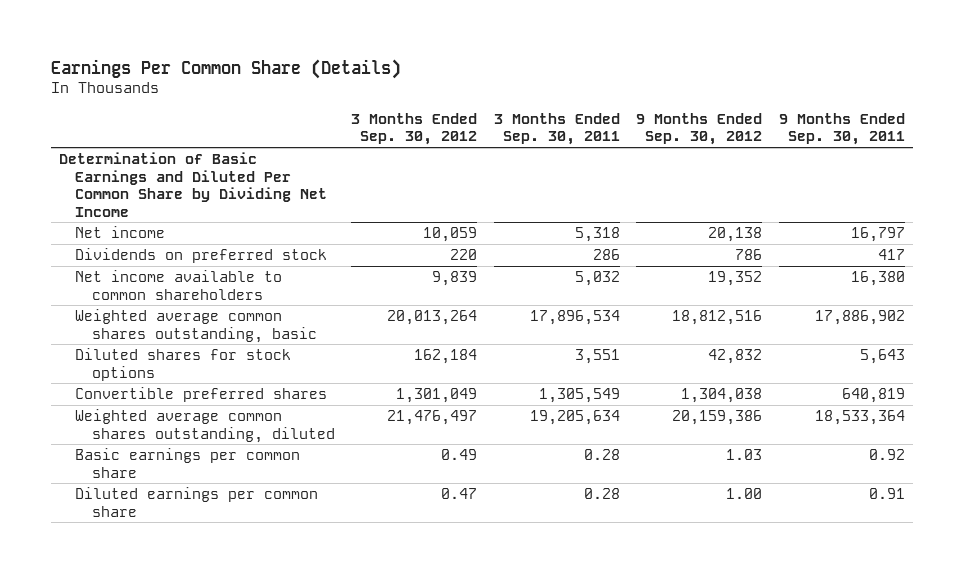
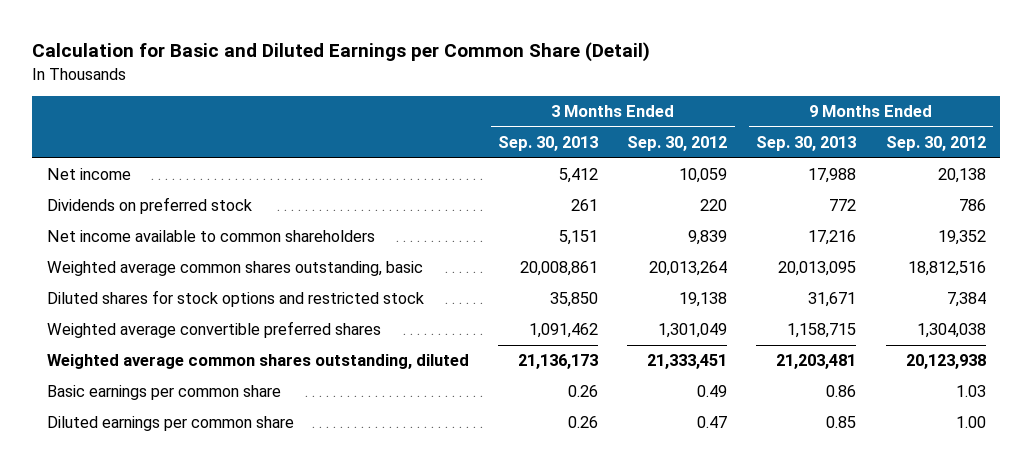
[51,58,402,79] Earnings Per Common Share (Details) -> [32,42,651,63] Calculation for Basic and Diluted Earnings per Common Share (Detail)
[493,112,620,146] 3 Months Ended Sep. 30, 2011 -> none
[778,112,905,146] 9 Months Ended Sep. 30, 2011 -> none
none -> [497,136,598,152] Sep. 30, 2013
none -> [756,136,857,152] Sep. 30, 2013
[59,151,328,217] Determination of Basic Earnings and Diluted Per Common Share by Dividing Net Income -> none
[75,347,292,381] Diluted shares for stock options -> [46,290,424,308] Diluted shares for stock options and restricted stock
[414,348,478,364] 162,184 -> [679,292,728,308] 19,138
[708,348,763,364] 42,832 -> [946,292,986,308] 7,384
[75,386,328,402] Convertible preferred shares -> [46,321,381,339] Weighted average convertible preferred shares
[387,409,478,425] 21,476,497 -> [647,354,728,370] 21,333,451
[672,409,763,425] 20,159,386 -> [905,354,986,370] 20,123,938

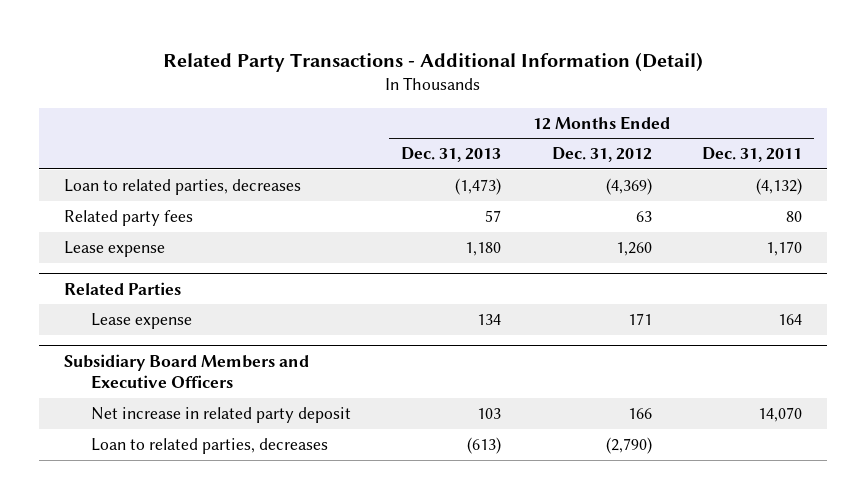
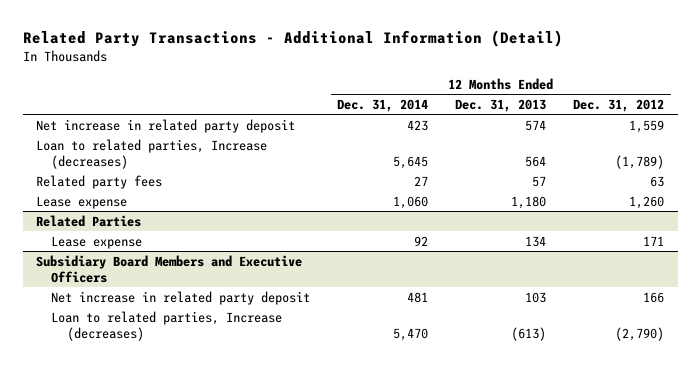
[701,147,802,163] Dec. 31, 2011 -> none
none -> [337,98,429,112] Dec. 31, 2014
none -> [36,118,296,133] Net increase in related party deposit
[64,178,302,195] Loan to related parties, decreases -> [36,138,268,170] Loan to related parties, Increase (decreases)
[455,177,502,195] (1,473) -> [525,156,547,168] 564
[605,177,652,195] (4,369) -> [615,155,665,170] (1,789)
[91,437,329,454] Loan to related parties, decreases -> [51,310,283,342] Loan to related parties, Increase (decreases)

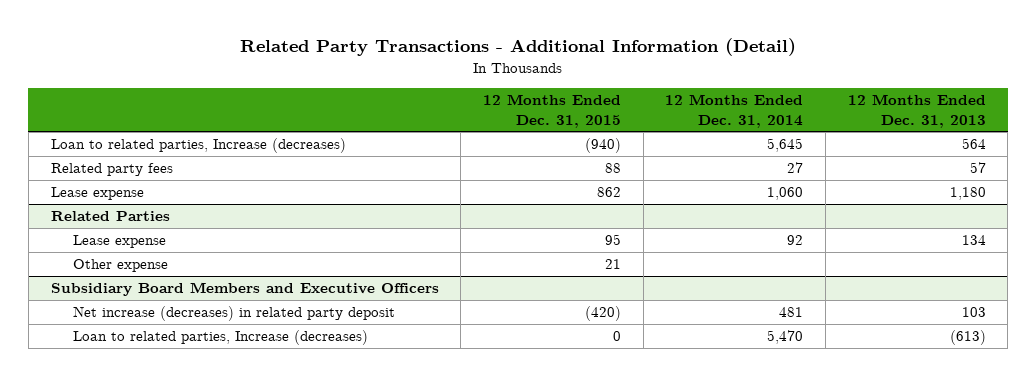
[573,98,665,112] Dec. 31, 2012 -> none
none -> [482,93,621,128] 12 Months Ended Dec. 31, 2015
[36,118,296,133] Net increase in related party deposit -> none
none -> [72,259,168,273] Other expense
[51,290,311,305] Net increase in related party deposit -> [72,306,395,322] Net increase (decreases) in related party deposit

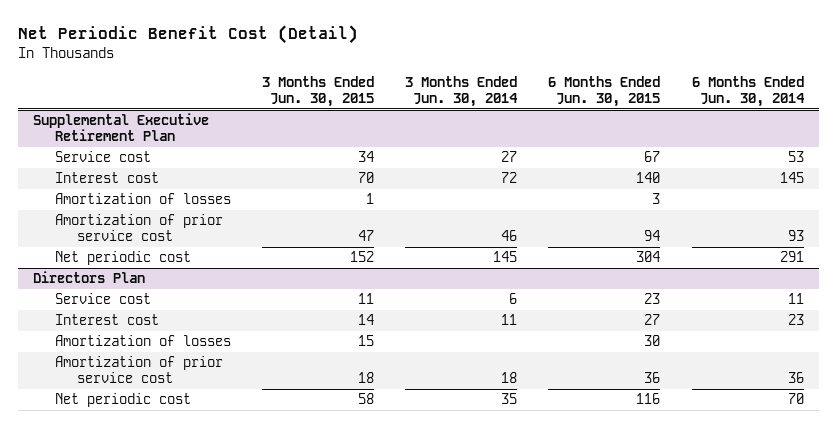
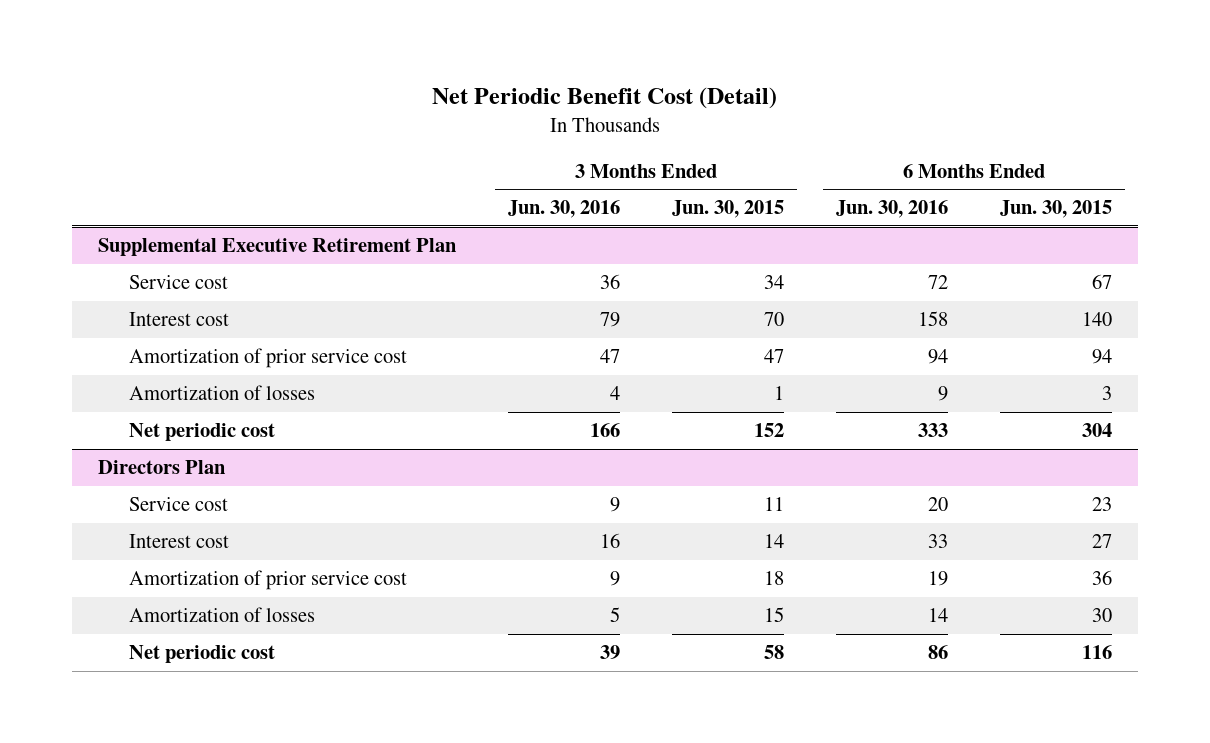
[405,75,519,107] 3 Months Ended Jun. 30, 2014 -> none
[691,75,805,107] 6 Months Ended Jun. 30, 2014 -> none
none -> [508,200,621,219] Jun. 30, 2016
none -> [836,200,949,219] Jun. 30, 2016
[55,193,232,205] Amortization of losses -> [129,385,316,401] Amortization of losses
[55,335,232,347] Amortization of losses -> [129,607,316,623] Amortization of losses

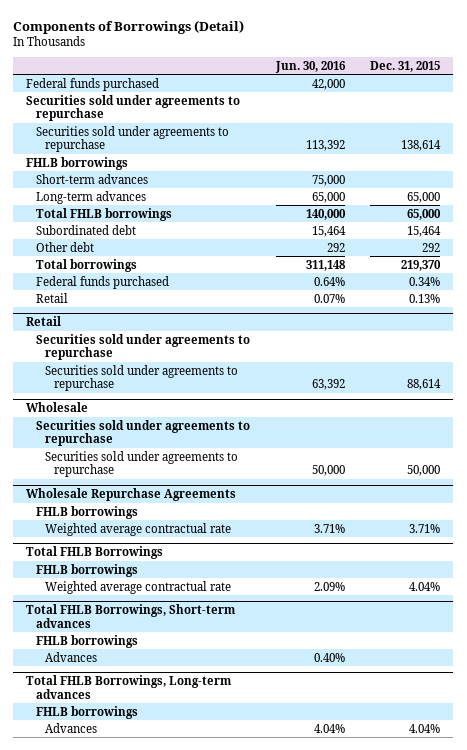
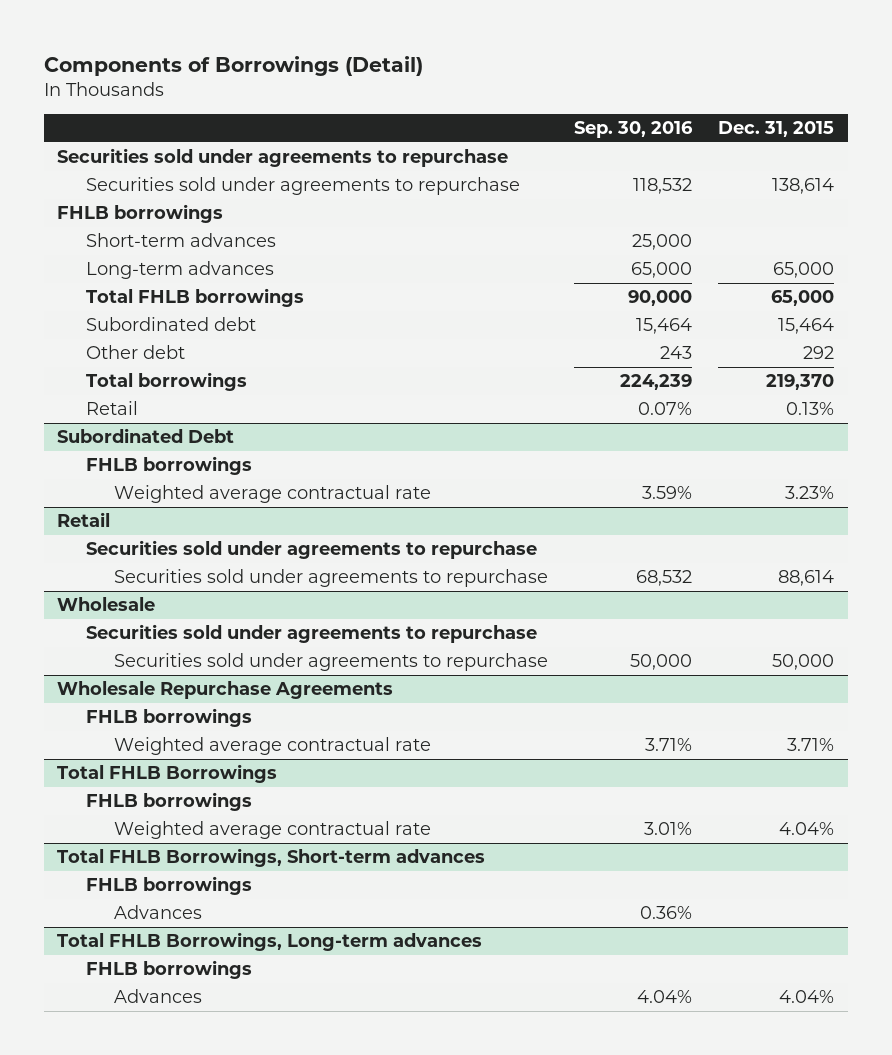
[274,60,346,73] Jun. 30, 2016 -> none
none -> [574,121,694,139] Sep. 30, 2016
[26,77,160,91] Federal funds purchased -> none
[35,275,169,289] Federal funds purchased -> none
none -> [57,428,235,444] Subordinated Debt
none -> [85,456,252,476] FHLB borrowings
none -> [114,485,432,504] Weighted average contractual rate

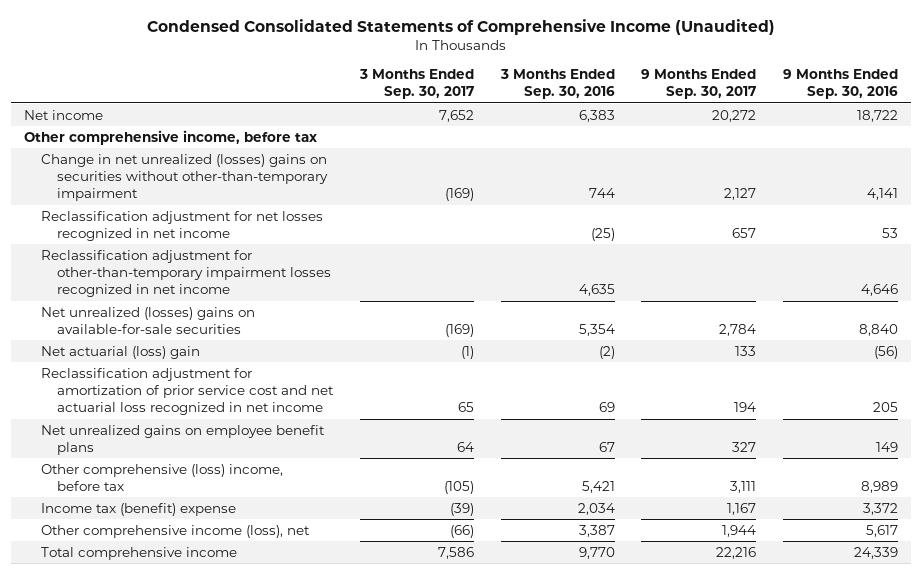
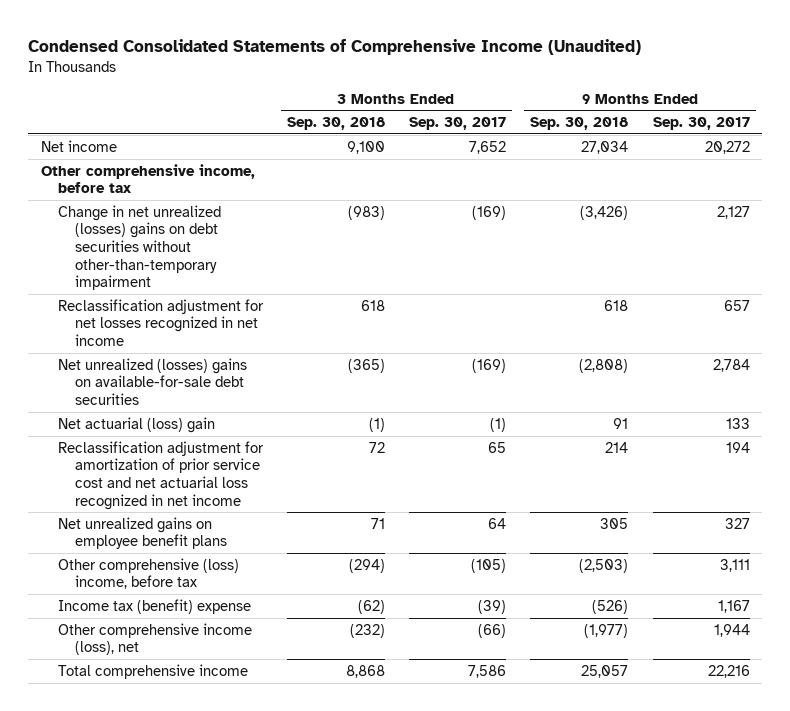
[499,69,615,100] 3 Months Ended Sep. 30, 2016 -> none
[782,69,898,100] 9 Months Ended Sep. 30, 2016 -> none
none -> [286,117,385,131] Sep. 30, 2018
none -> [530,117,629,131] Sep. 30, 2018
[40,153,329,202] Change in net unrealized (losses) gains on securities without other-than-temporary impairment -> [57,204,221,291] Change in net unrealized (losses) gains on debt securities without other-than-temporary impairment
[40,249,332,298] Reclassification adjustment for other-than-temporary impairment losses recognized in net income -> none
[40,306,255,335] Net unrealized (losses) gains on available-for-sale securities -> [57,357,247,406] Net unrealized (losses) gains on available-for-sale debt securities

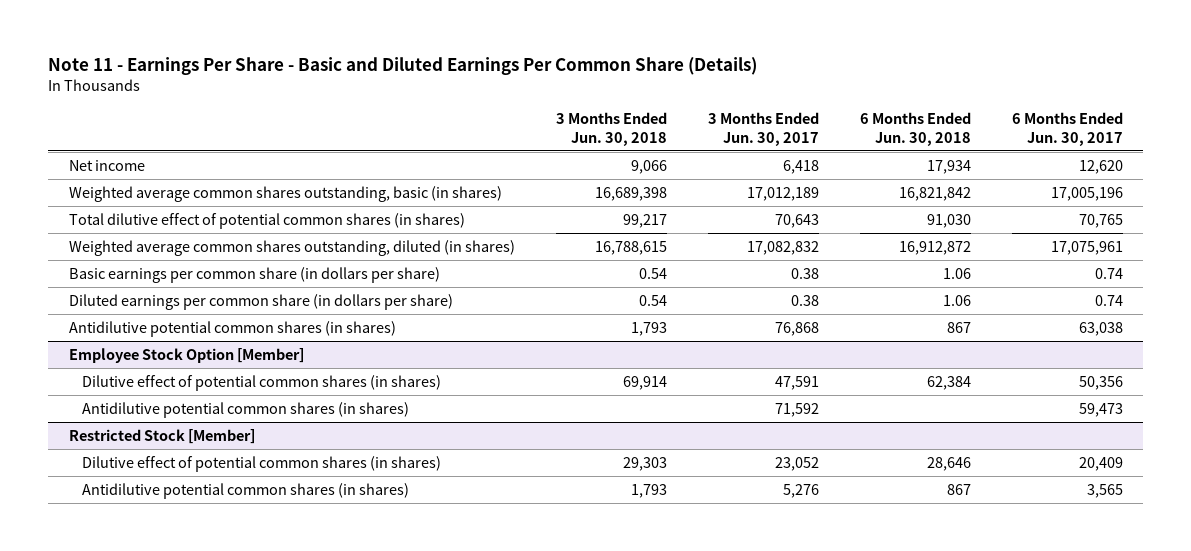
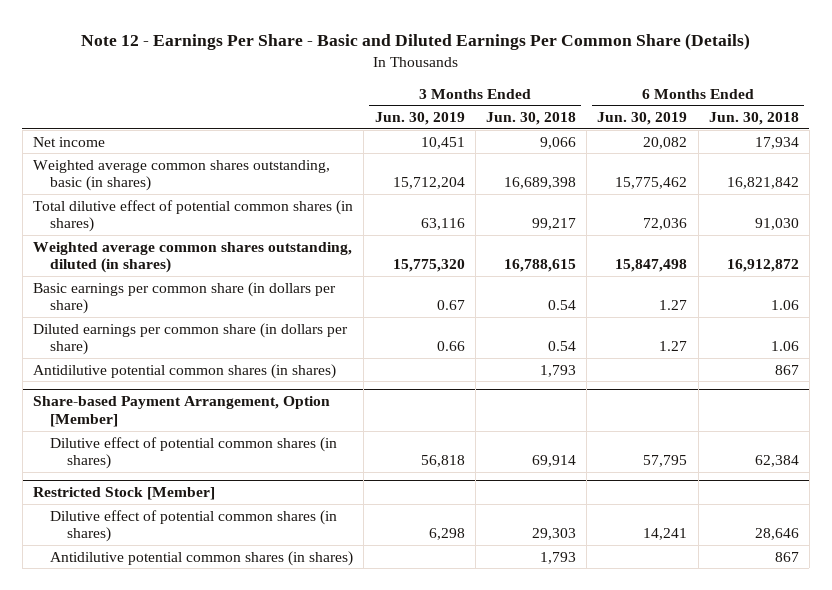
[48,56,758,75] Note 11 - Earnings Per Share - Basic and Diluted Earnings Per Common Share (Details) -> [80,33,750,51] Note 12 - Earnings Per Share - Basic and Diluted Earnings Per Common Share (Details)
[707,112,819,146] 3 Months Ended Jun. 30, 2017 -> none
[1011,112,1123,146] 6 Months Ended Jun. 30, 2017 -> none
none -> [374,112,465,126] Jun. 30, 2019
none -> [597,112,688,126] Jun. 30, 2019
[68,347,304,363] Employee Stock Option [Member] -> [33,396,331,428] Share-based Payment Arrangement, Option [Member]
[82,401,410,418] Antidilutive potential common shares (in shares) -> none

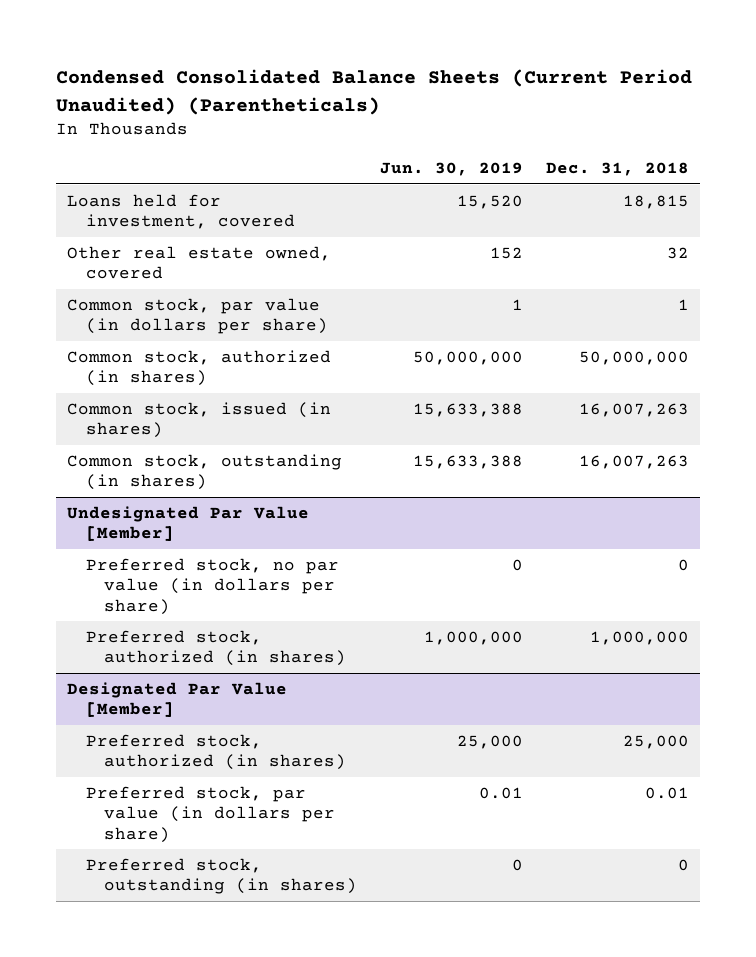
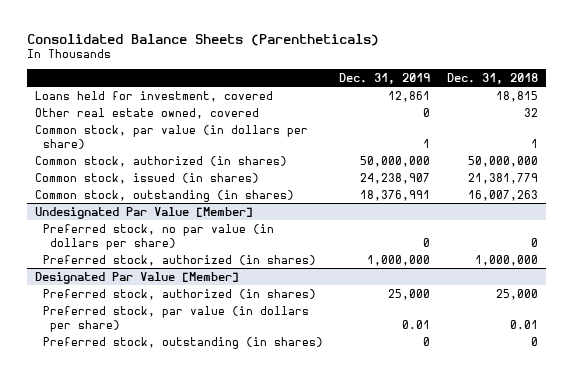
[55,69,692,115] Condensed Consolidated Balance Sheets (Current Period Unaudited) (Parentheticals) -> [26,33,379,46] Consolidated Balance Sheets (Parentheticals)
[379,161,523,176] Jun. 30, 2019 -> none
none -> [339,73,431,85] Dec. 31, 2019
[578,403,689,418] 16,007,263 -> [467,172,538,184] 21,381,779

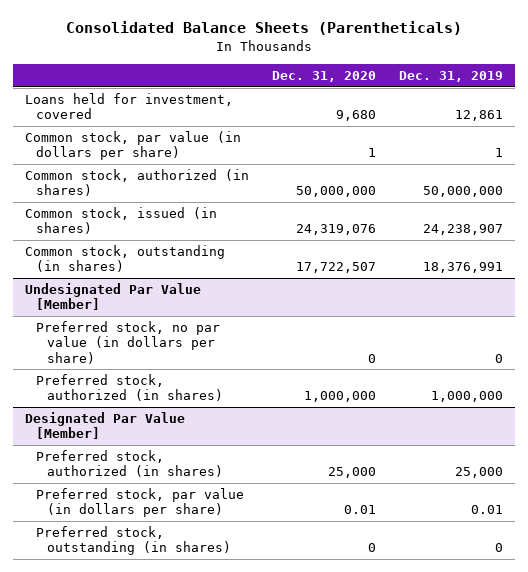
[446,73,538,85] Dec. 31, 2018 -> none
none -> [272,70,377,82] Dec. 31, 2020
[34,107,259,119] Other real estate owned, covered -> none

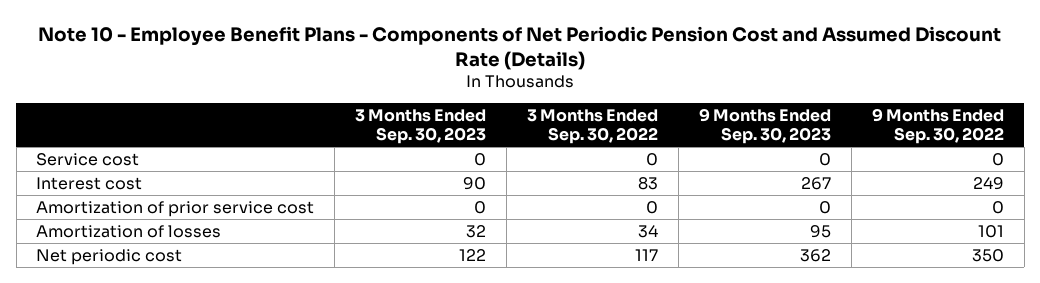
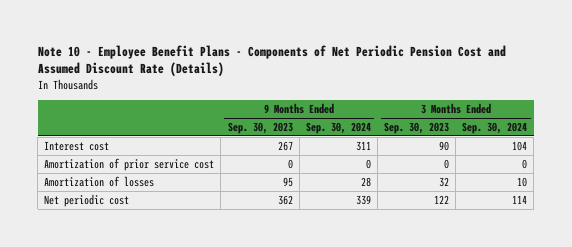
[527,109,659,145] 3 Months Ended Sep. 30, 2022 -> none
[871,108,1004,145] 9 Months Ended Sep. 30, 2022 -> none
none -> [305,121,371,134] Sep. 30, 2024
none -> [462,121,528,134] Sep. 30, 2024
[36,152,140,166] Service cost -> none

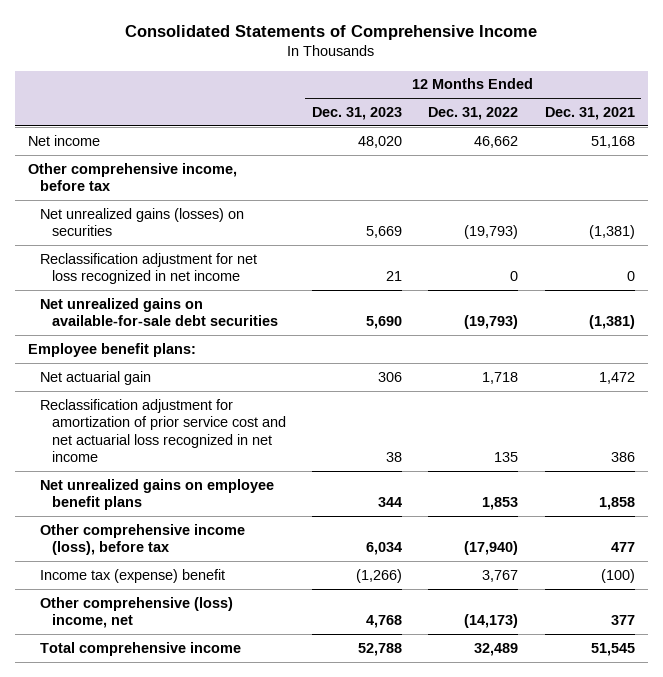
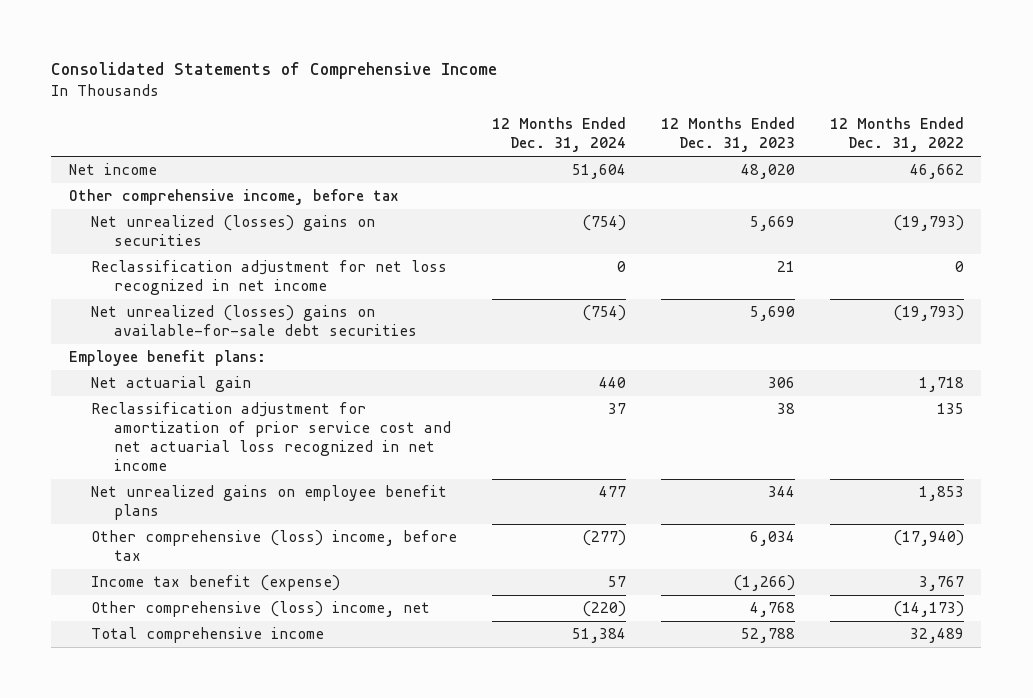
[544,106,635,120] Dec. 31, 2021 -> none
none -> [492,117,627,153] 12 Months Ended Dec. 31, 2024
[39,207,244,237] Net unrealized gains (losses) on securities -> [91,215,376,247] Net unrealized (losses) gains on securities
[39,297,278,327] Net unrealized gains on available-for-sale debt securities -> [91,305,417,337] Net unrealized (losses) gains on available-for-sale debt securities
[39,523,245,556] Other comprehensive income (loss), before tax -> [91,530,458,562] Other comprehensive (loss) income, before tax
[39,568,225,583] Income tax (expense) benefit -> [91,575,341,592] Income tax benefit (expense)

